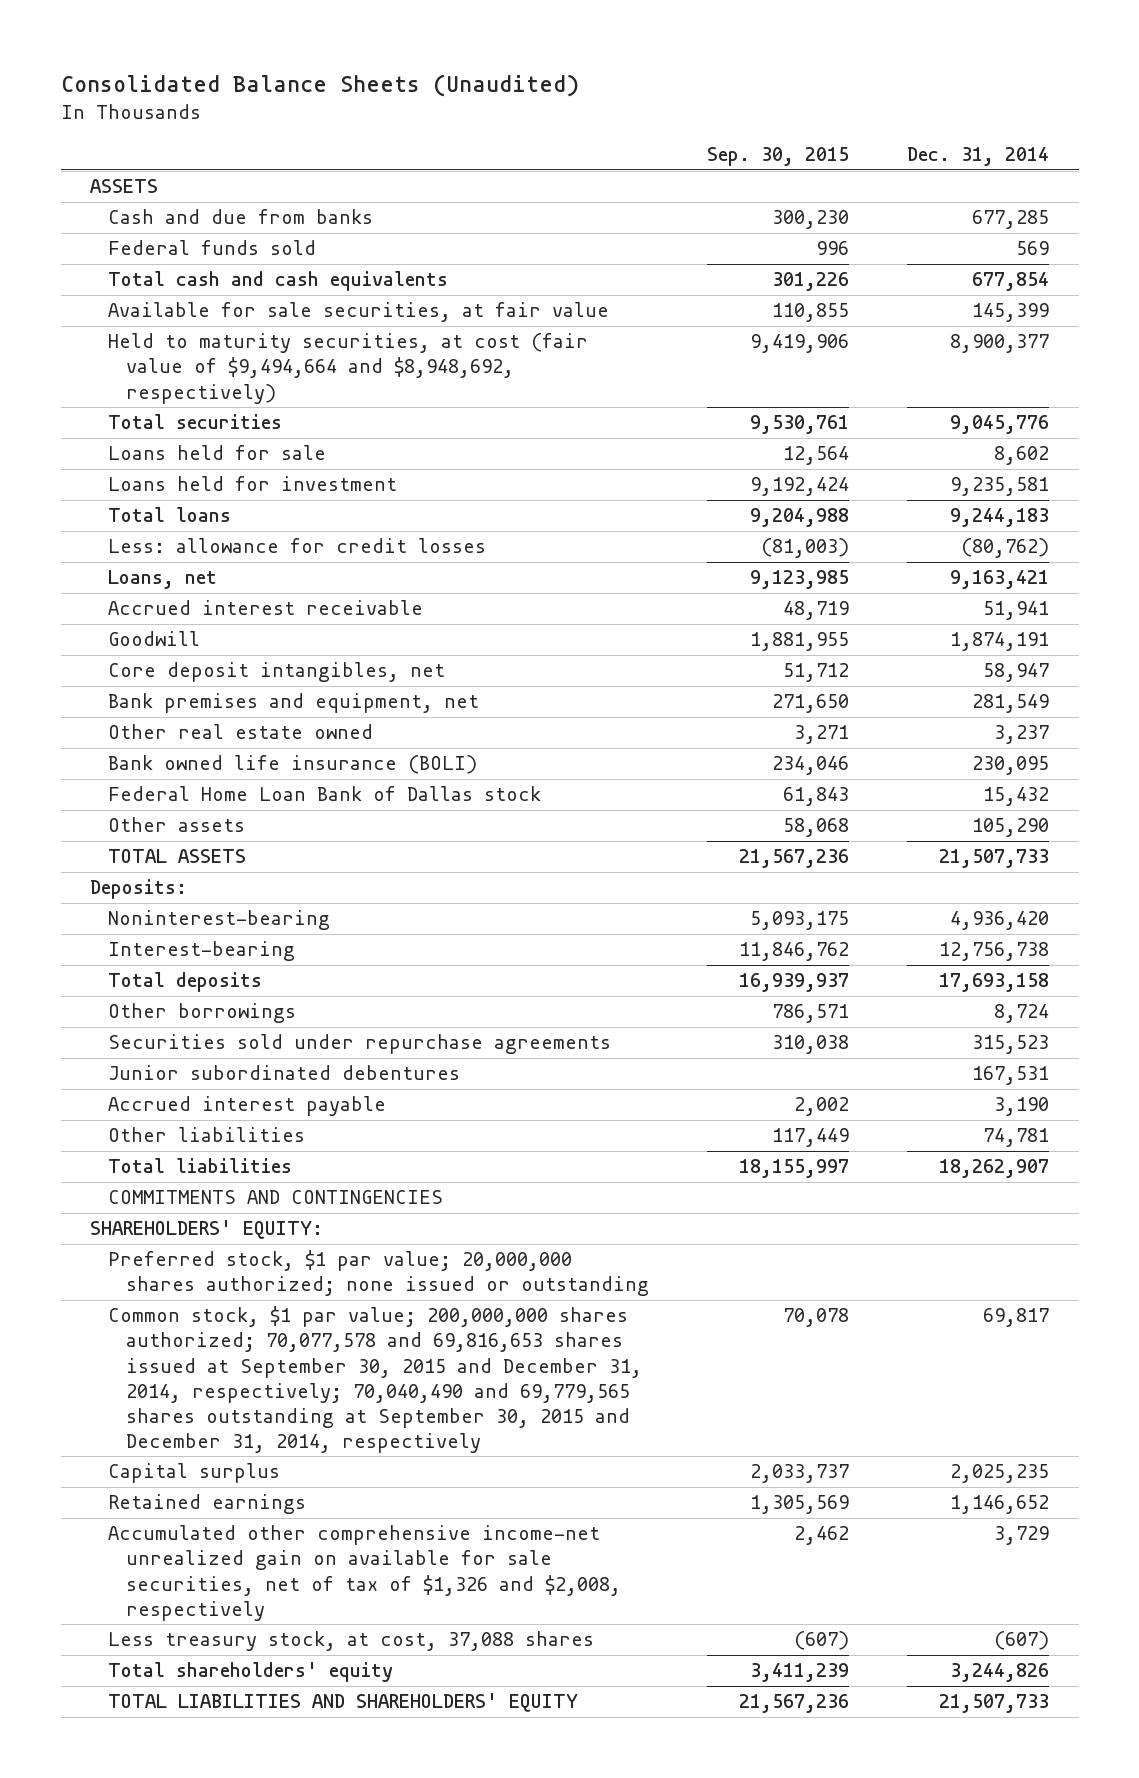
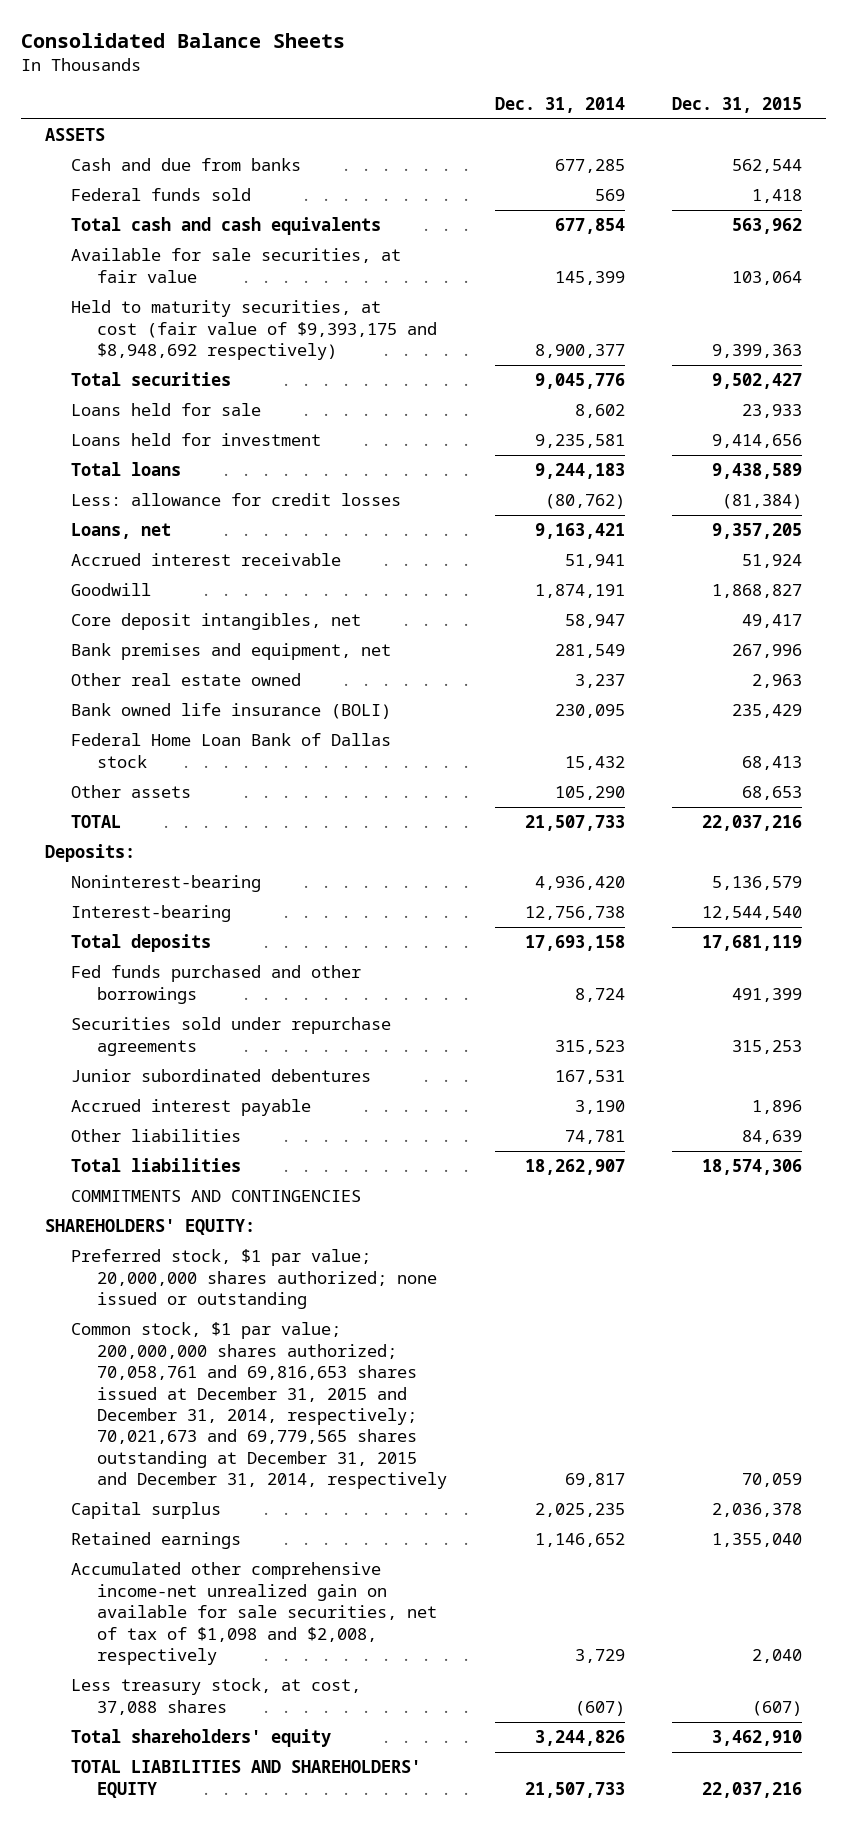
[60,73,579,97] Consolidated Balance Sheets (Unaudited) -> [21,32,346,48] Consolidated Balance Sheets
[706,147,849,167] Sep. 30, 2015 -> none
none -> [672,96,803,113] Dec. 31, 2015
[107,333,588,404] Held to maturity securities, at cost (fair value of $9,494,664 and $8,948,692, respectively) -> [71,300,438,361] Held to maturity securities, at cost (fair value of $9,393,175 and $8,948,692 respectively)
[107,849,246,864] TOTAL ASSETS -> [71,815,122,829] TOTAL
[107,1003,296,1024] Other borrowings -> [71,965,362,1004] Fed funds purchased and other borrowings
[107,1306,642,1453] Common stock, $1 par value; 200,000,000 shares authorized; 70,077,578 and 69,816,653 shares issued at September 30, 2015 and December 31, 2014, respectively; 70,040,490 and 69,779,565 shares outstanding at September 30, 2015 and December 31, 2014, respectively -> [71,1322,448,1490] Common stock, $1 par value; 200,000,000 shares authorized; 70,058,761 and 69,816,653 shares issued at December 31, 2015 and December 31, 2014, respectively; 70,021,673 and 69,779,565 shares outstanding at December 31, 2015 and December 31, 2014, respectively
[107,1525,621,1621] Accumulated other comprehensive income-net unrealized gain on available for sale securities, net of tax of $1,326 and $2,008, respectively -> [71,1562,438,1665] Accumulated other comprehensive income-net unrealized gain on available for sale securities, net of tax of $1,098 and $2,008, respectively

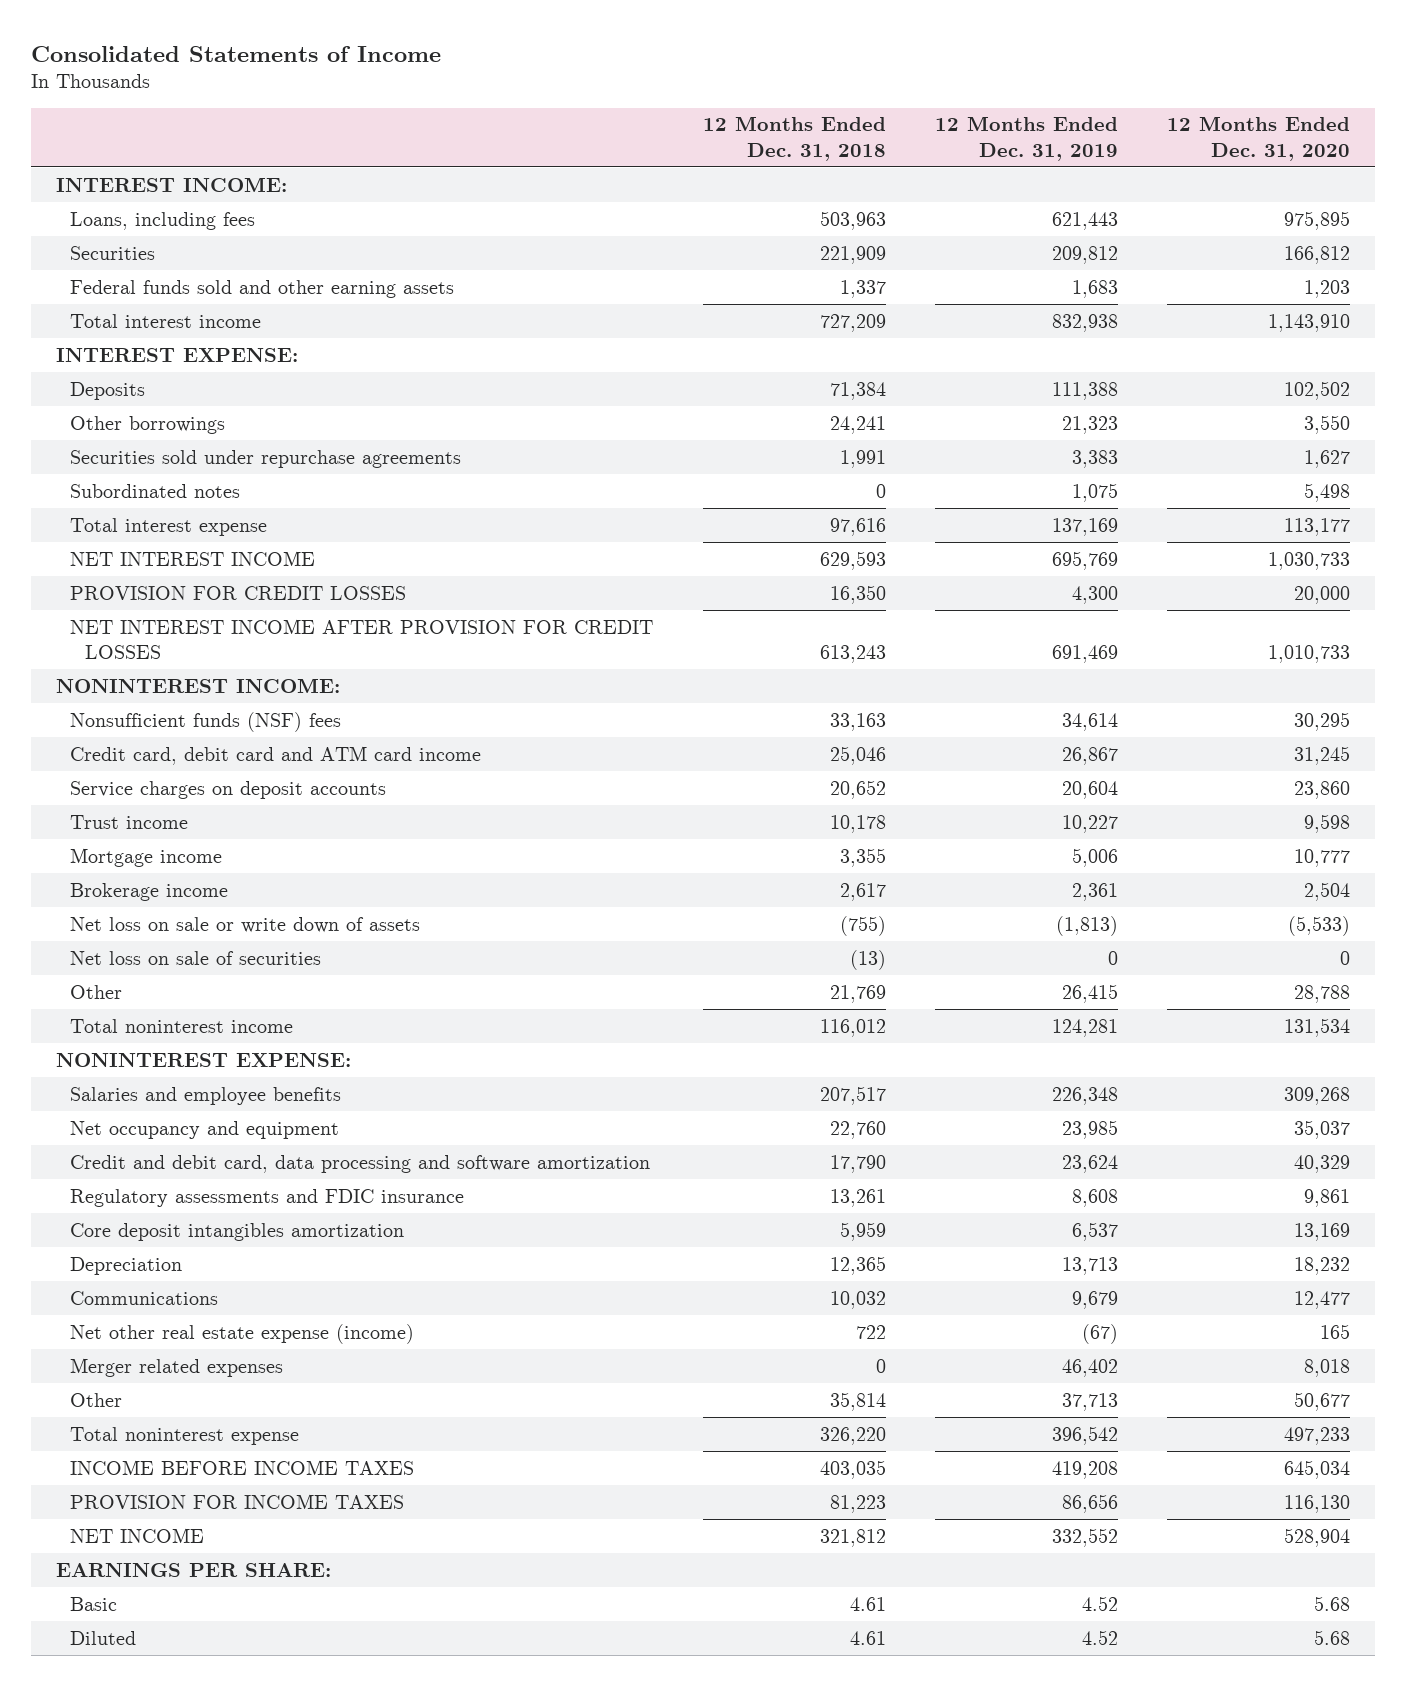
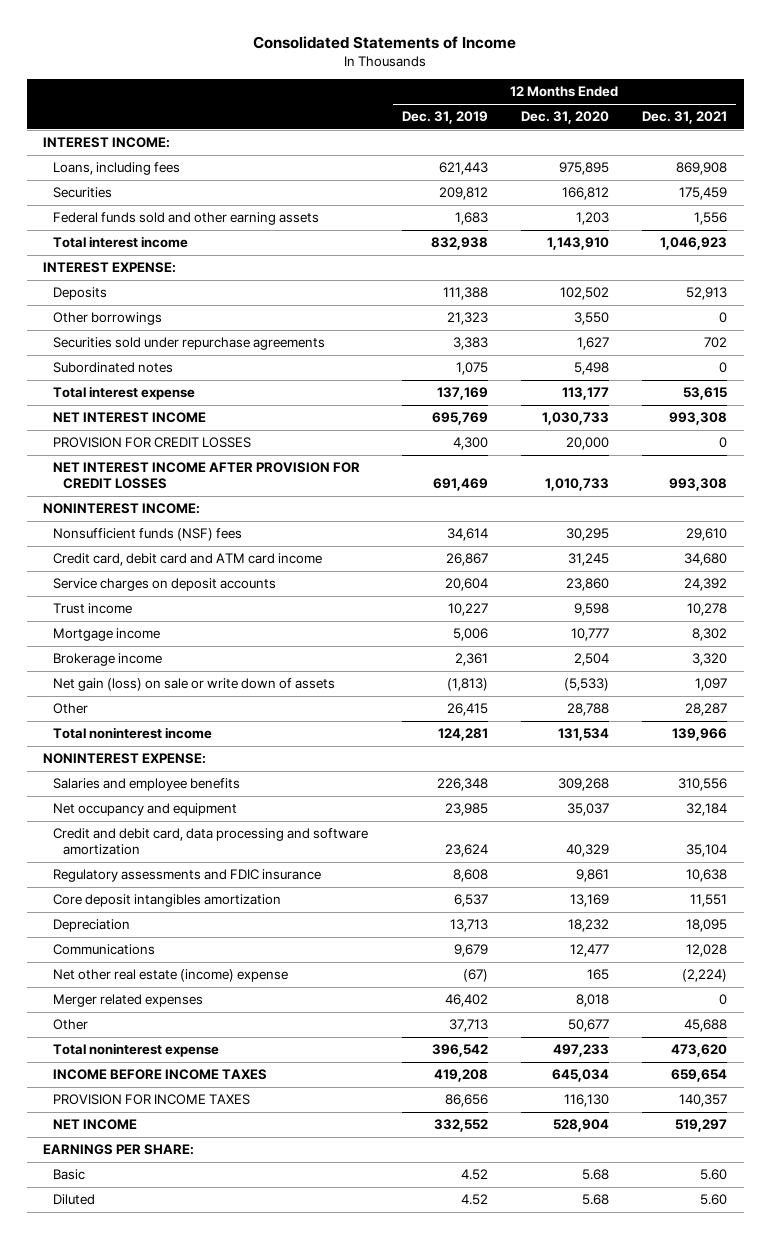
[702,116,886,161] 12 Months Ended Dec. 31, 2018 -> none
none -> [642,111,728,125] Dec. 31, 2021
[70,950,322,965] Net loss on sale of securities -> none
[70,916,421,933] Net loss on sale or write down of assets -> [53,678,336,692] Net gain (loss) on sale or write down of assets
[70,1323,415,1344] Net other real estate expense (income) -> [53,969,289,983] Net other real estate (income) expense

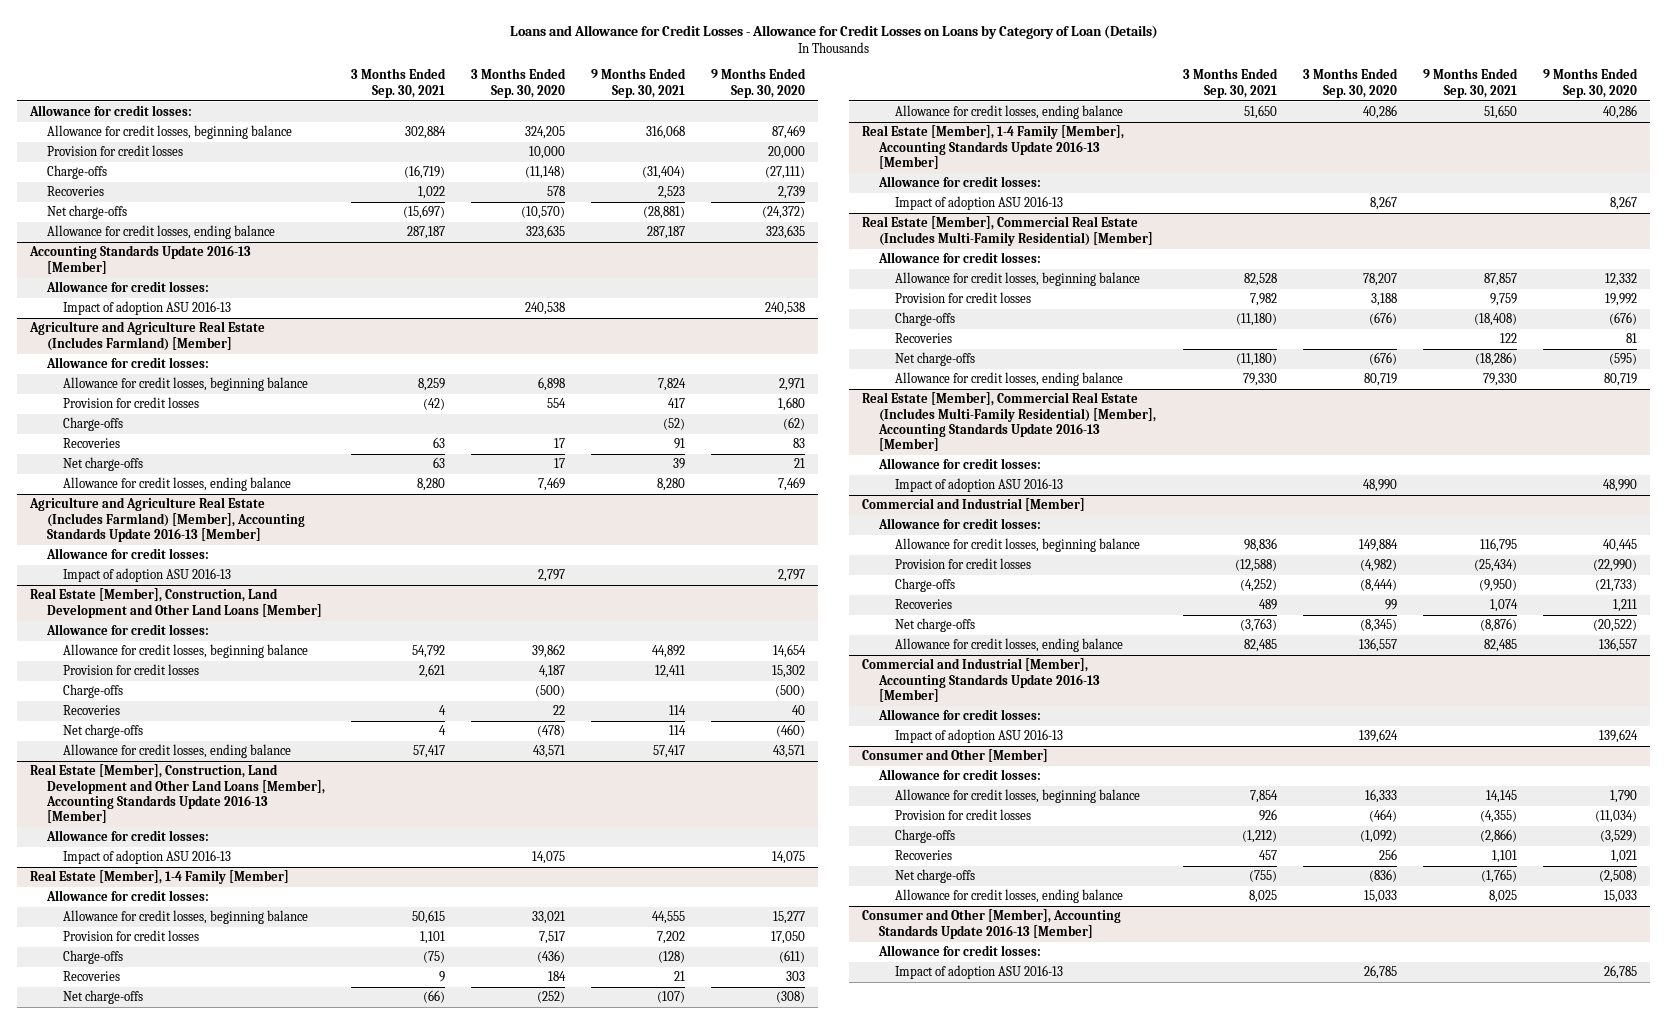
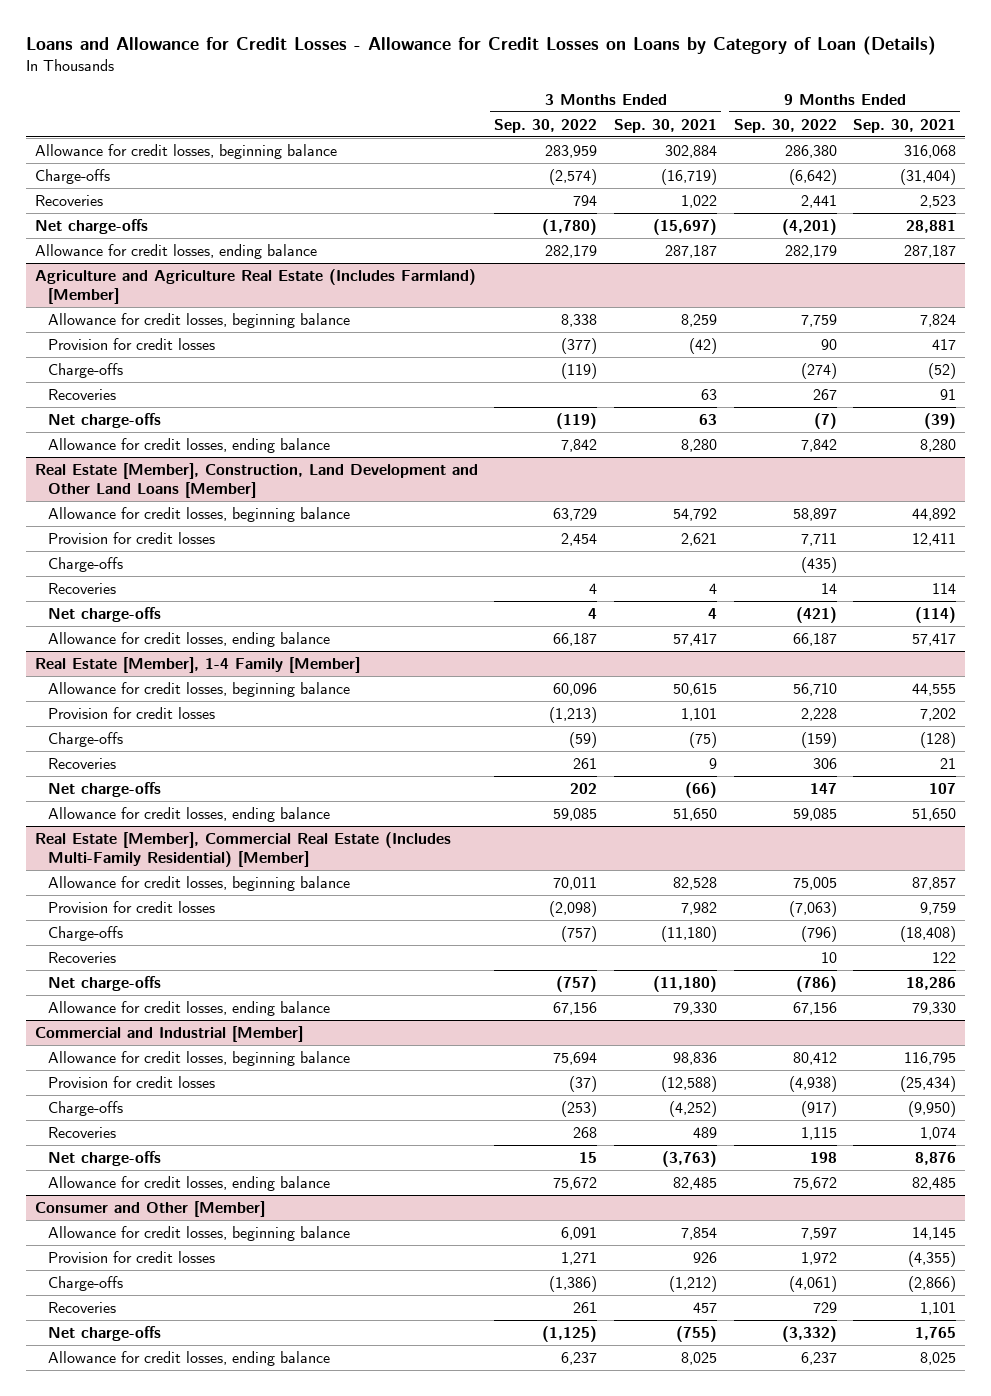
[470,68,566,98] 3 Months Ended Sep. 30, 2020 -> none
[711,68,807,98] 9 Months Ended Sep. 30, 2020 -> none
none -> [494,118,598,133] Sep. 30, 2022
none -> [733,118,837,133] Sep. 30, 2022
[29,105,193,117] Allowance for credit losses: -> none
[46,145,183,157] Provision for credit losses -> none
[643,206,686,220] (28,881) -> [906,219,957,233] 28,881
[29,245,252,274] Accounting Standards Update 2016-13 [Member] -> none
[45,281,209,293] Allowance for credit losses: -> none
[63,301,232,316] Impact of adoption ASU 2016-13 -> none
[45,357,209,369] Allowance for credit losses: -> none
[673,458,686,470] 39 -> [924,412,957,429] (39)
[29,497,305,543] Agriculture and Agriculture Real Estate (Includes Farmland) [Member], Accounting Standards Update 2016-13 [Member] -> none
[45,548,209,560] Allowance for credit losses: -> none
[63,568,232,583] Impact of adoption ASU 2016-13 -> none
[45,624,209,636] Allowance for credit losses: -> none
[669,725,687,736] 114 -> [915,606,957,623] (114)
[30,764,325,824] Real Estate [Member], Construction, Land Development and Other Land Loans [Member], Accounting Standards Update 2016-13 [Member] -> none
[45,830,209,842] Allowance for credit losses: -> none
[63,850,232,865] Impact of adoption ASU 2016-13 -> none
[45,890,209,902] Allowance for credit losses: -> none
[657,991,686,1004] (107) -> [929,782,957,794] 107
[862,125,1125,170] Real Estate [Member], 1-4 Family [Member], Accounting Standards Update 2016-13 [Member] -> none
[877,176,1041,188] Allowance for credit losses: -> none
[895,196,1064,211] Impact of adoption ASU 2016-13 -> none
[877,252,1041,264] Allowance for credit losses: -> none
[1474,352,1517,367] (18,286) -> [906,976,957,990] 18,286
[862,392,1156,452] Real Estate [Member], Commercial Real Estate (Includes Multi-Family Residential) [Member], Accounting Standards Update 2016-13 [Member] -> none
[877,458,1041,470] Allowance for credit losses: -> none
[895,478,1064,493] Impact of adoption ASU 2016-13 -> none
[877,518,1041,530] Allowance for credit losses: -> none
[1479,618,1517,633] (8,876) -> [915,1151,957,1165] 8,876
[862,658,1100,703] Commercial and Industrial [Member], Accounting Standards Update 2016-13 [Member] -> none
[877,709,1041,721] Allowance for credit losses: -> none
[895,729,1064,744] Impact of adoption ASU 2016-13 -> none
[877,769,1041,781] Allowance for credit losses: -> none
[1480,869,1517,884] (1,765) -> [915,1326,957,1340] 1,765
[862,909,1122,939] Consumer and Other [Member], Accounting Standards Update 2016-13 [Member] -> none
[877,945,1041,957] Allowance for credit losses: -> none
[895,965,1064,980] Impact of adoption ASU 2016-13 -> none

